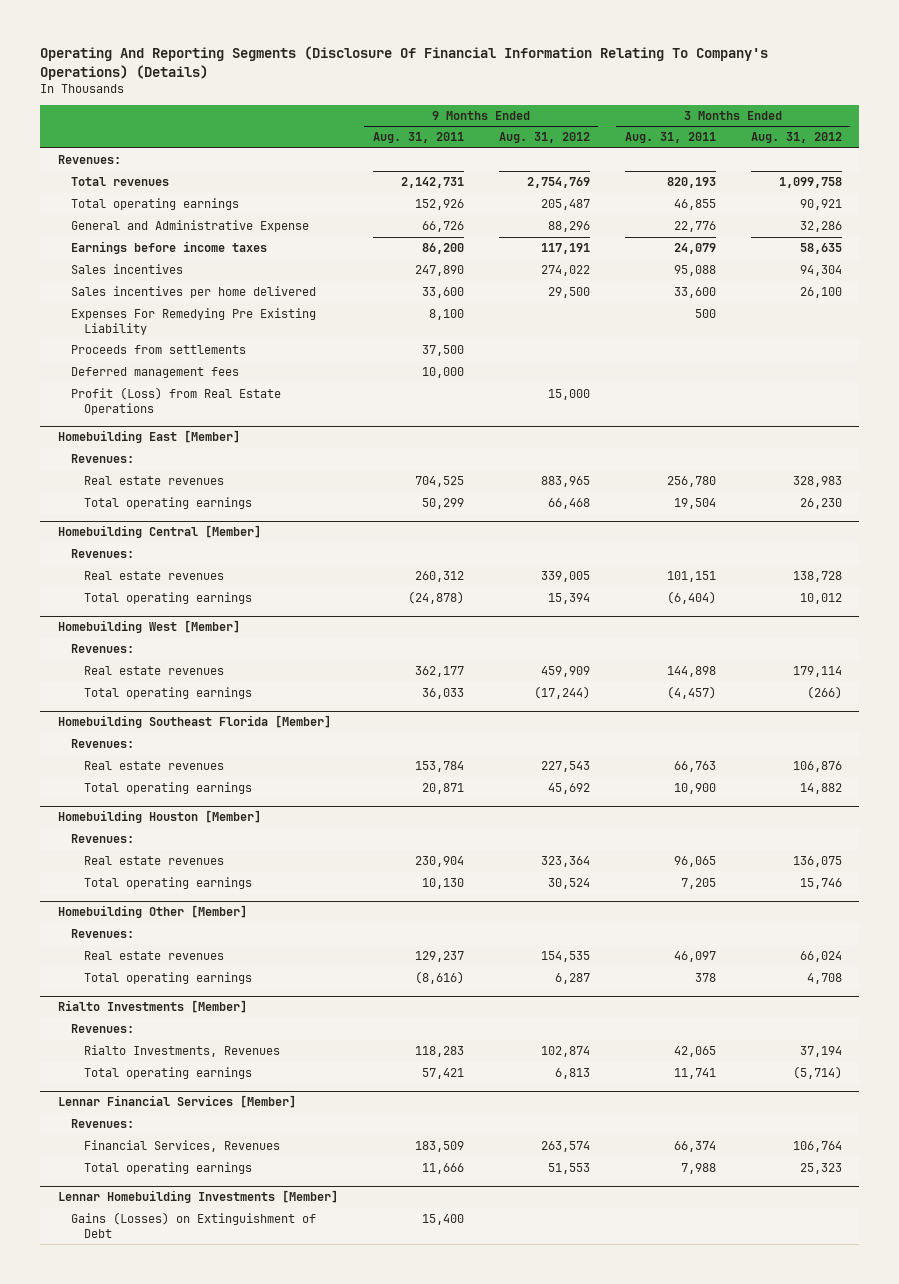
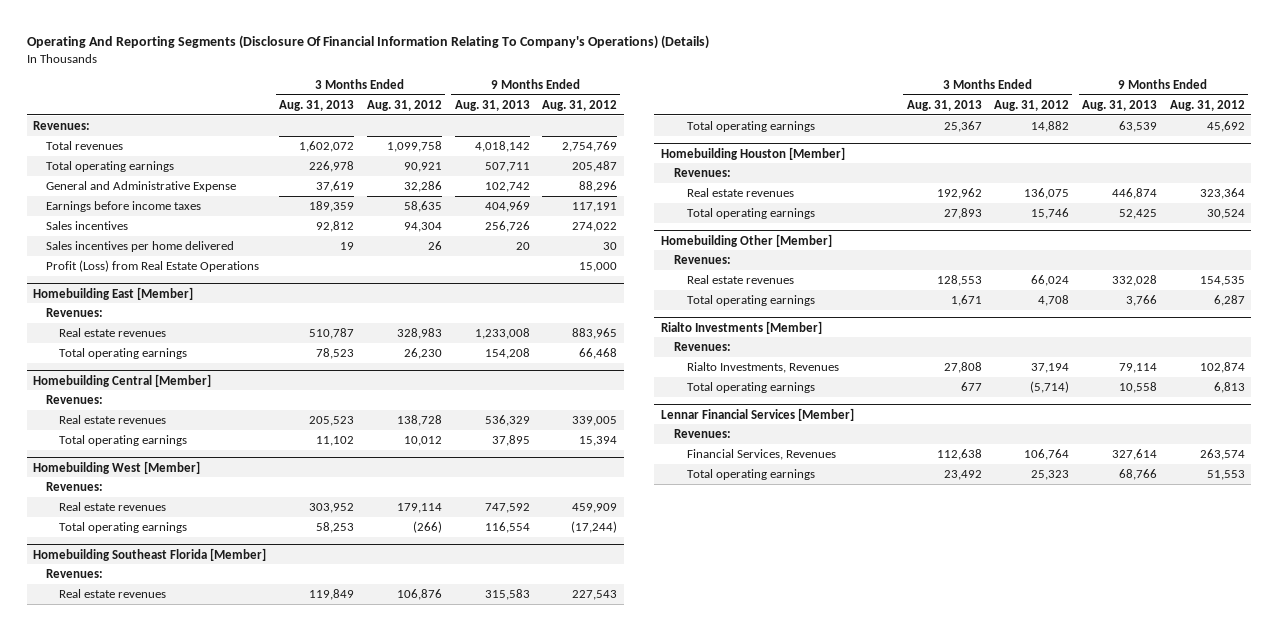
[372,132,464,144] Aug. 31, 2011 -> none
[624,132,716,144] Aug. 31, 2011 -> none
none -> [279,99,355,111] Aug. 31, 2013
none -> [454,99,530,111] Aug. 31, 2013
[70,308,316,335] Expenses For Remedying Pre Existing Liability -> none
[70,345,246,355] Proceeds from settlements -> none
[70,367,239,379] Deferred management fees -> none
[547,287,590,299] 29,500 -> [603,241,618,250] 30
[799,287,842,299] 26,100 -> [427,240,442,250] 26
[57,1190,338,1204] Lennar Homebuilding Investments [Member] -> none
[70,1212,316,1238] Gains (Losses) on Extinguishment of Debt -> none

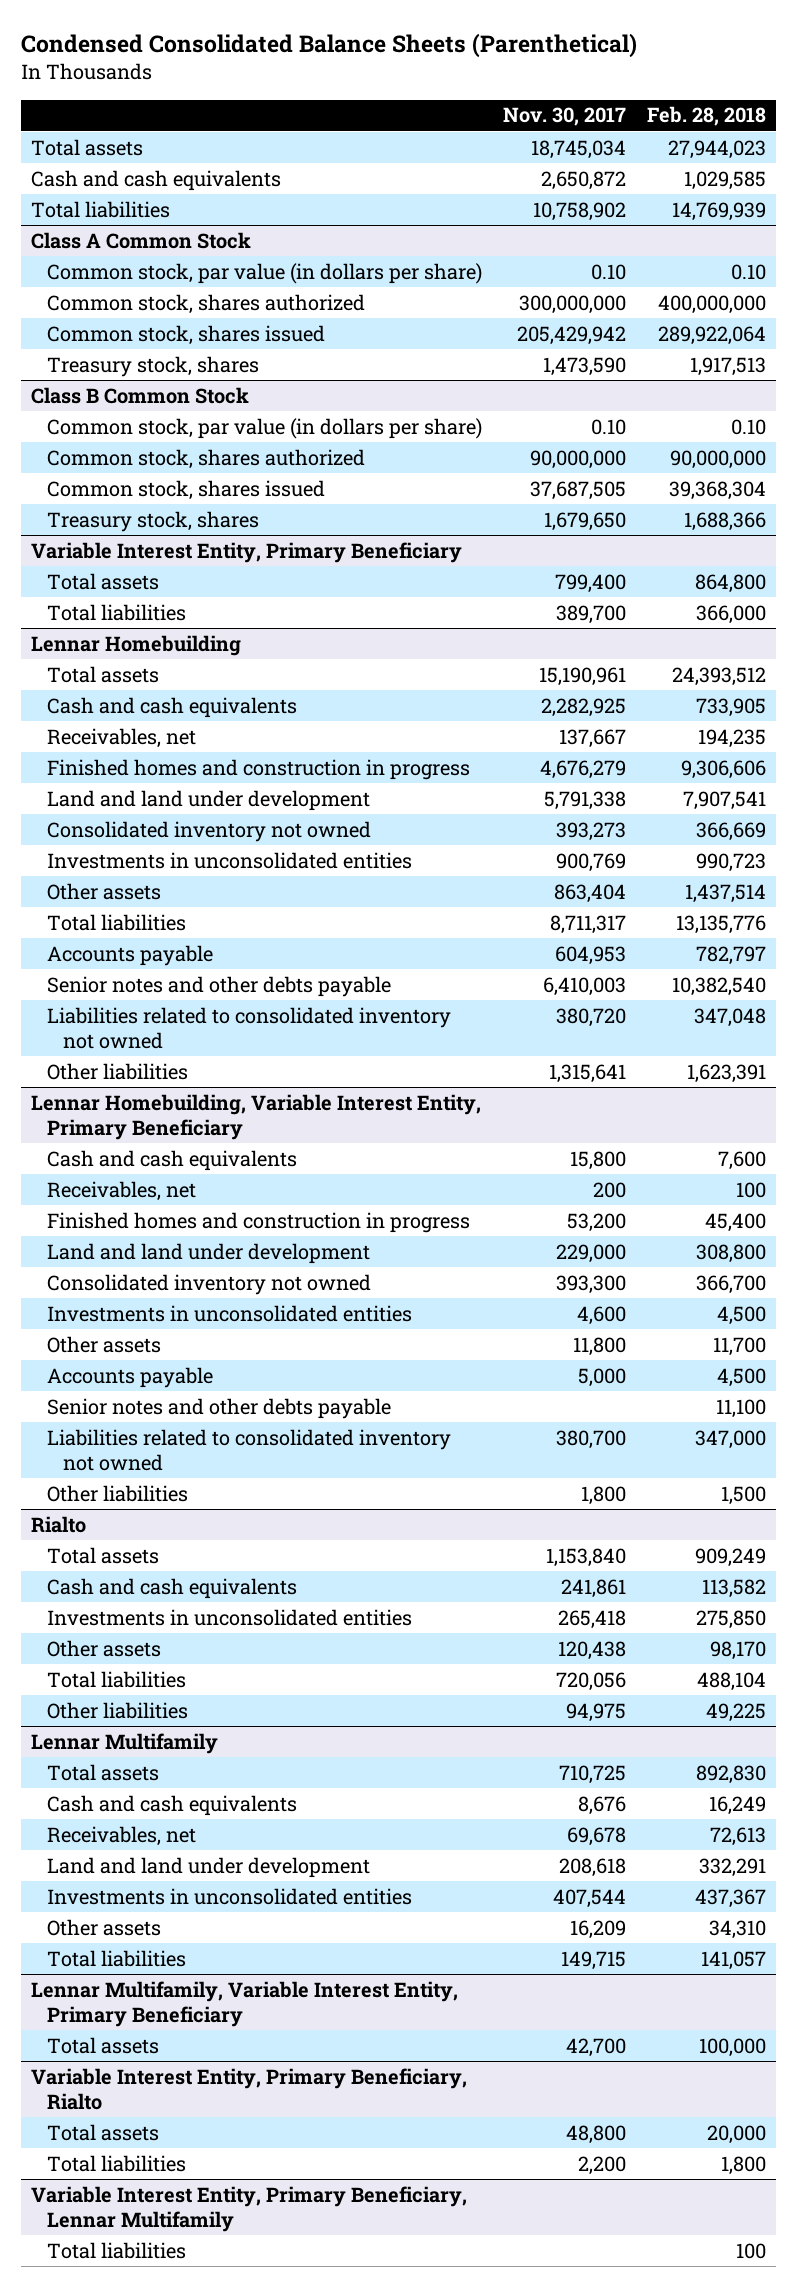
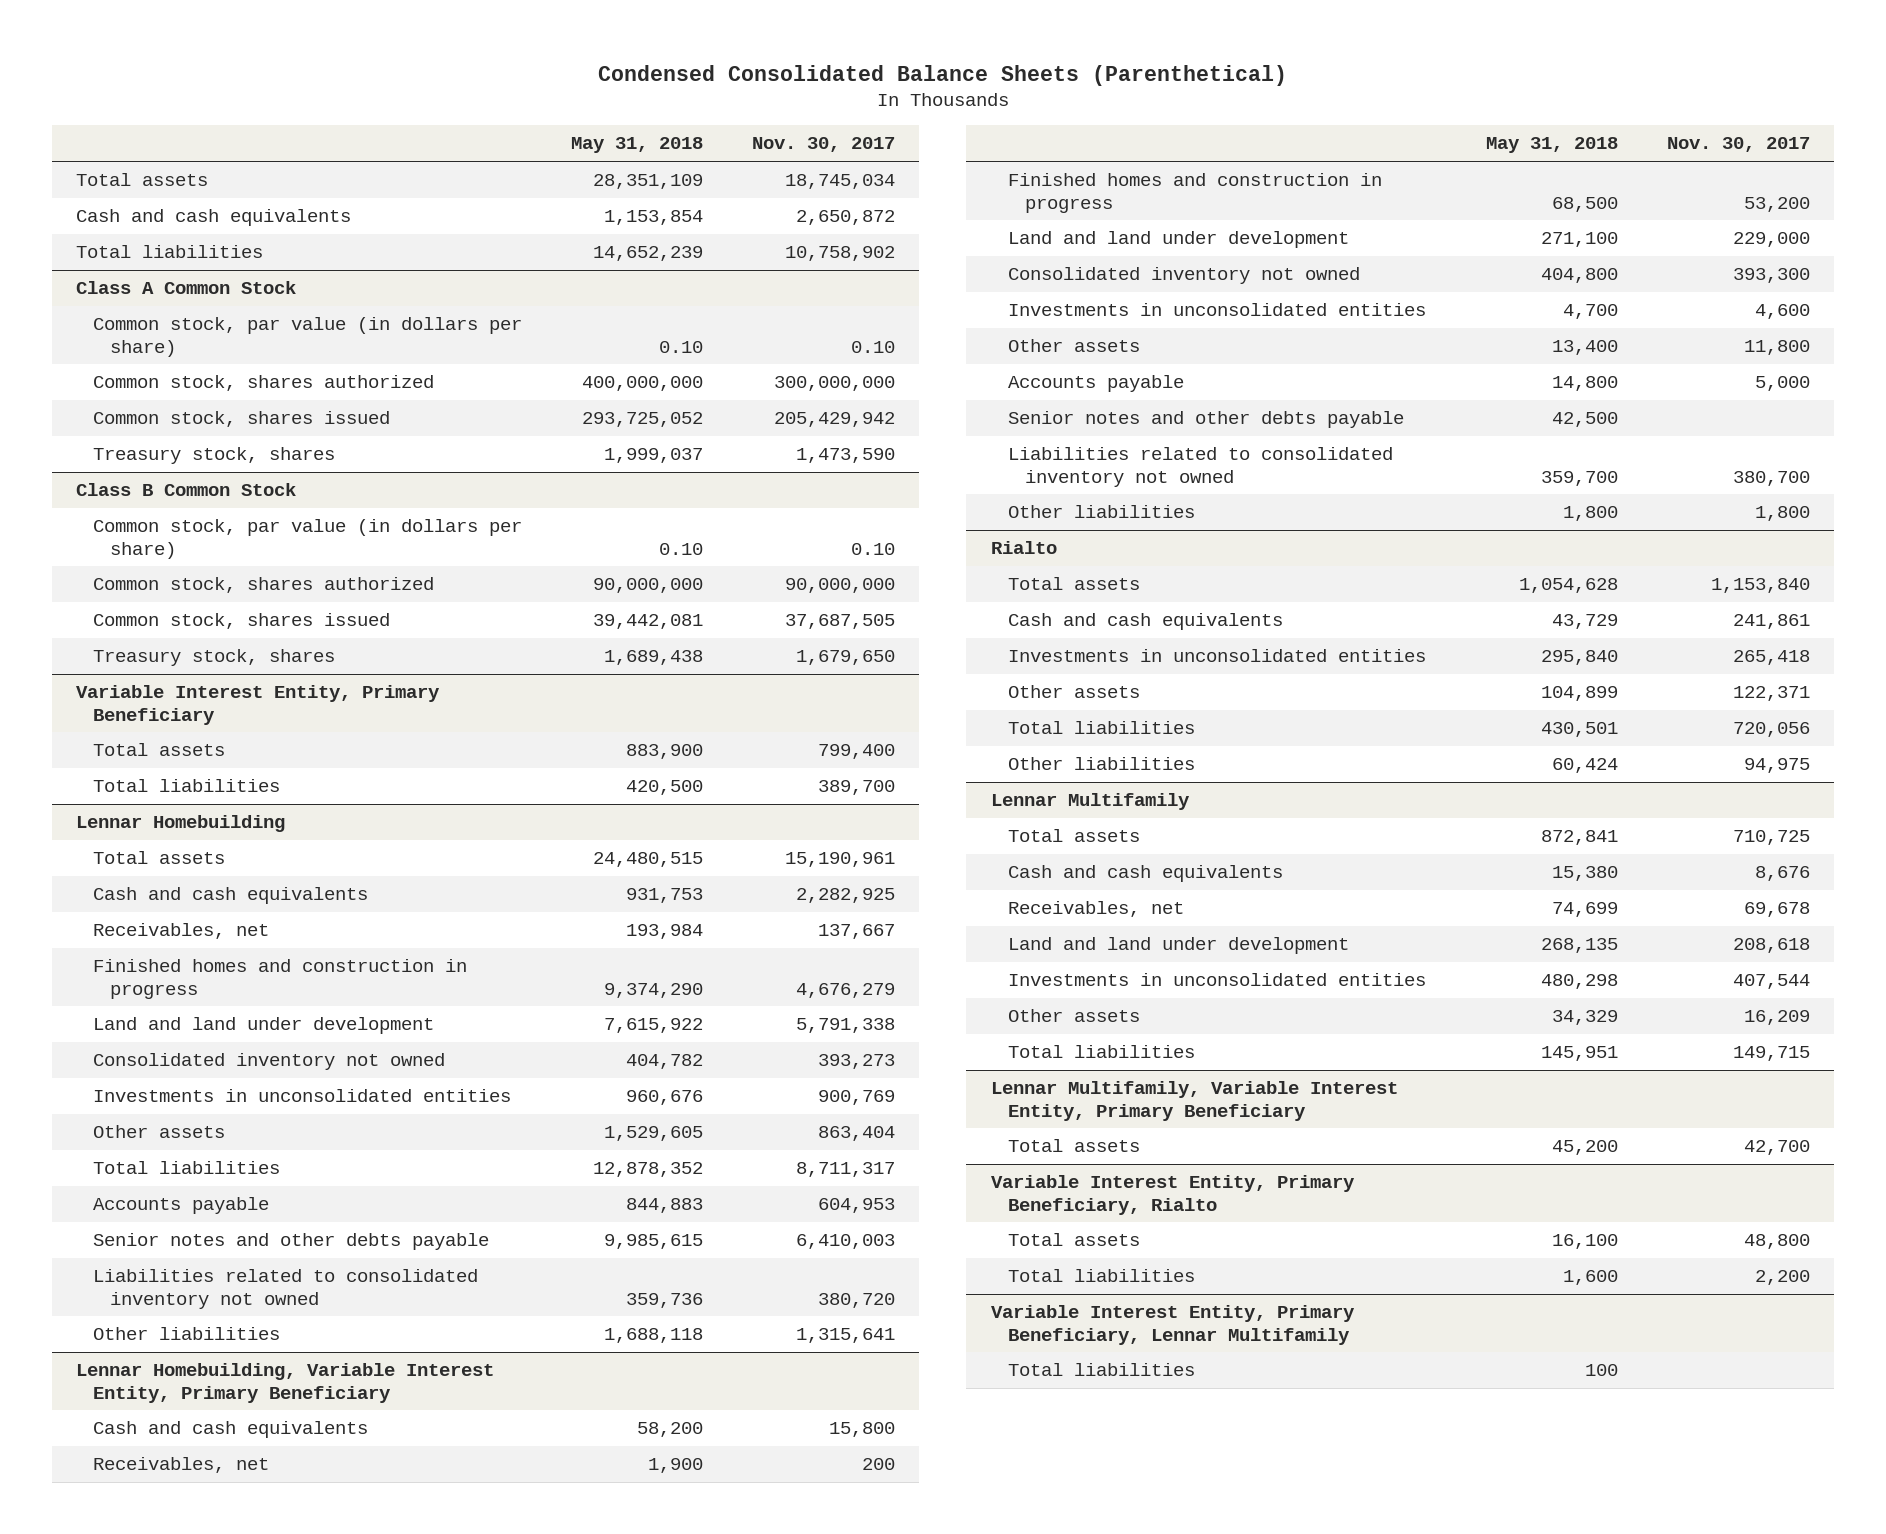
[646,106,766,127] Feb. 28, 2018 -> none
none -> [571,137,704,154] May 31, 2018
[557,1640,626,1660] 120,438 -> [1732,686,1810,702] 122,371

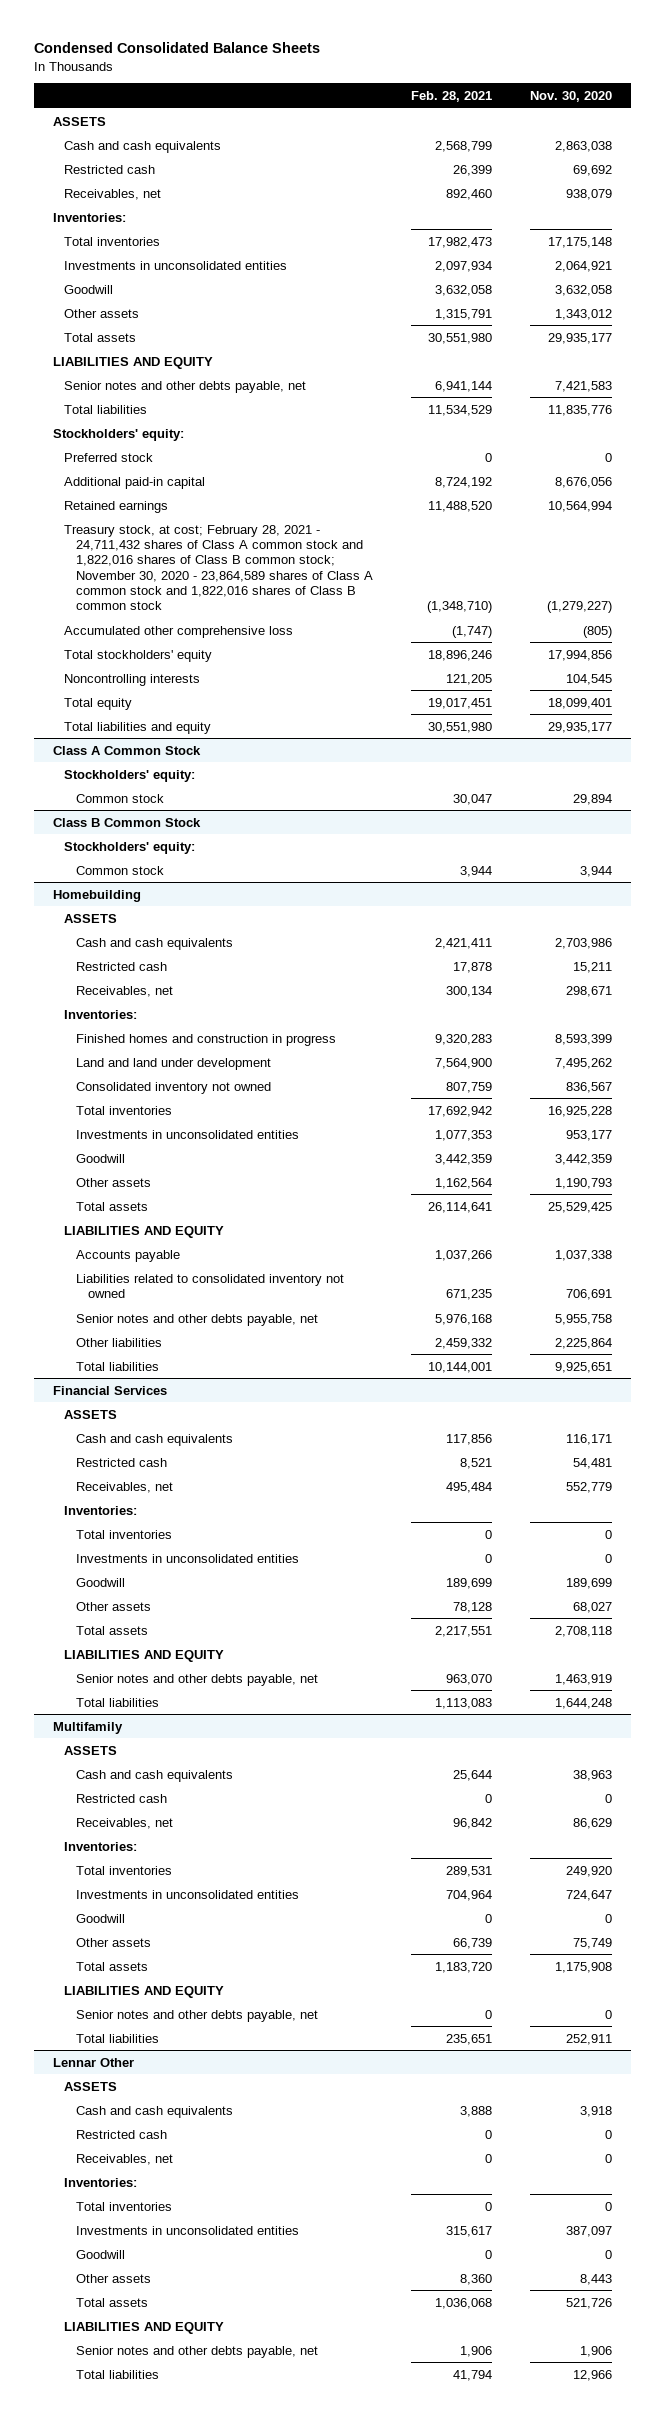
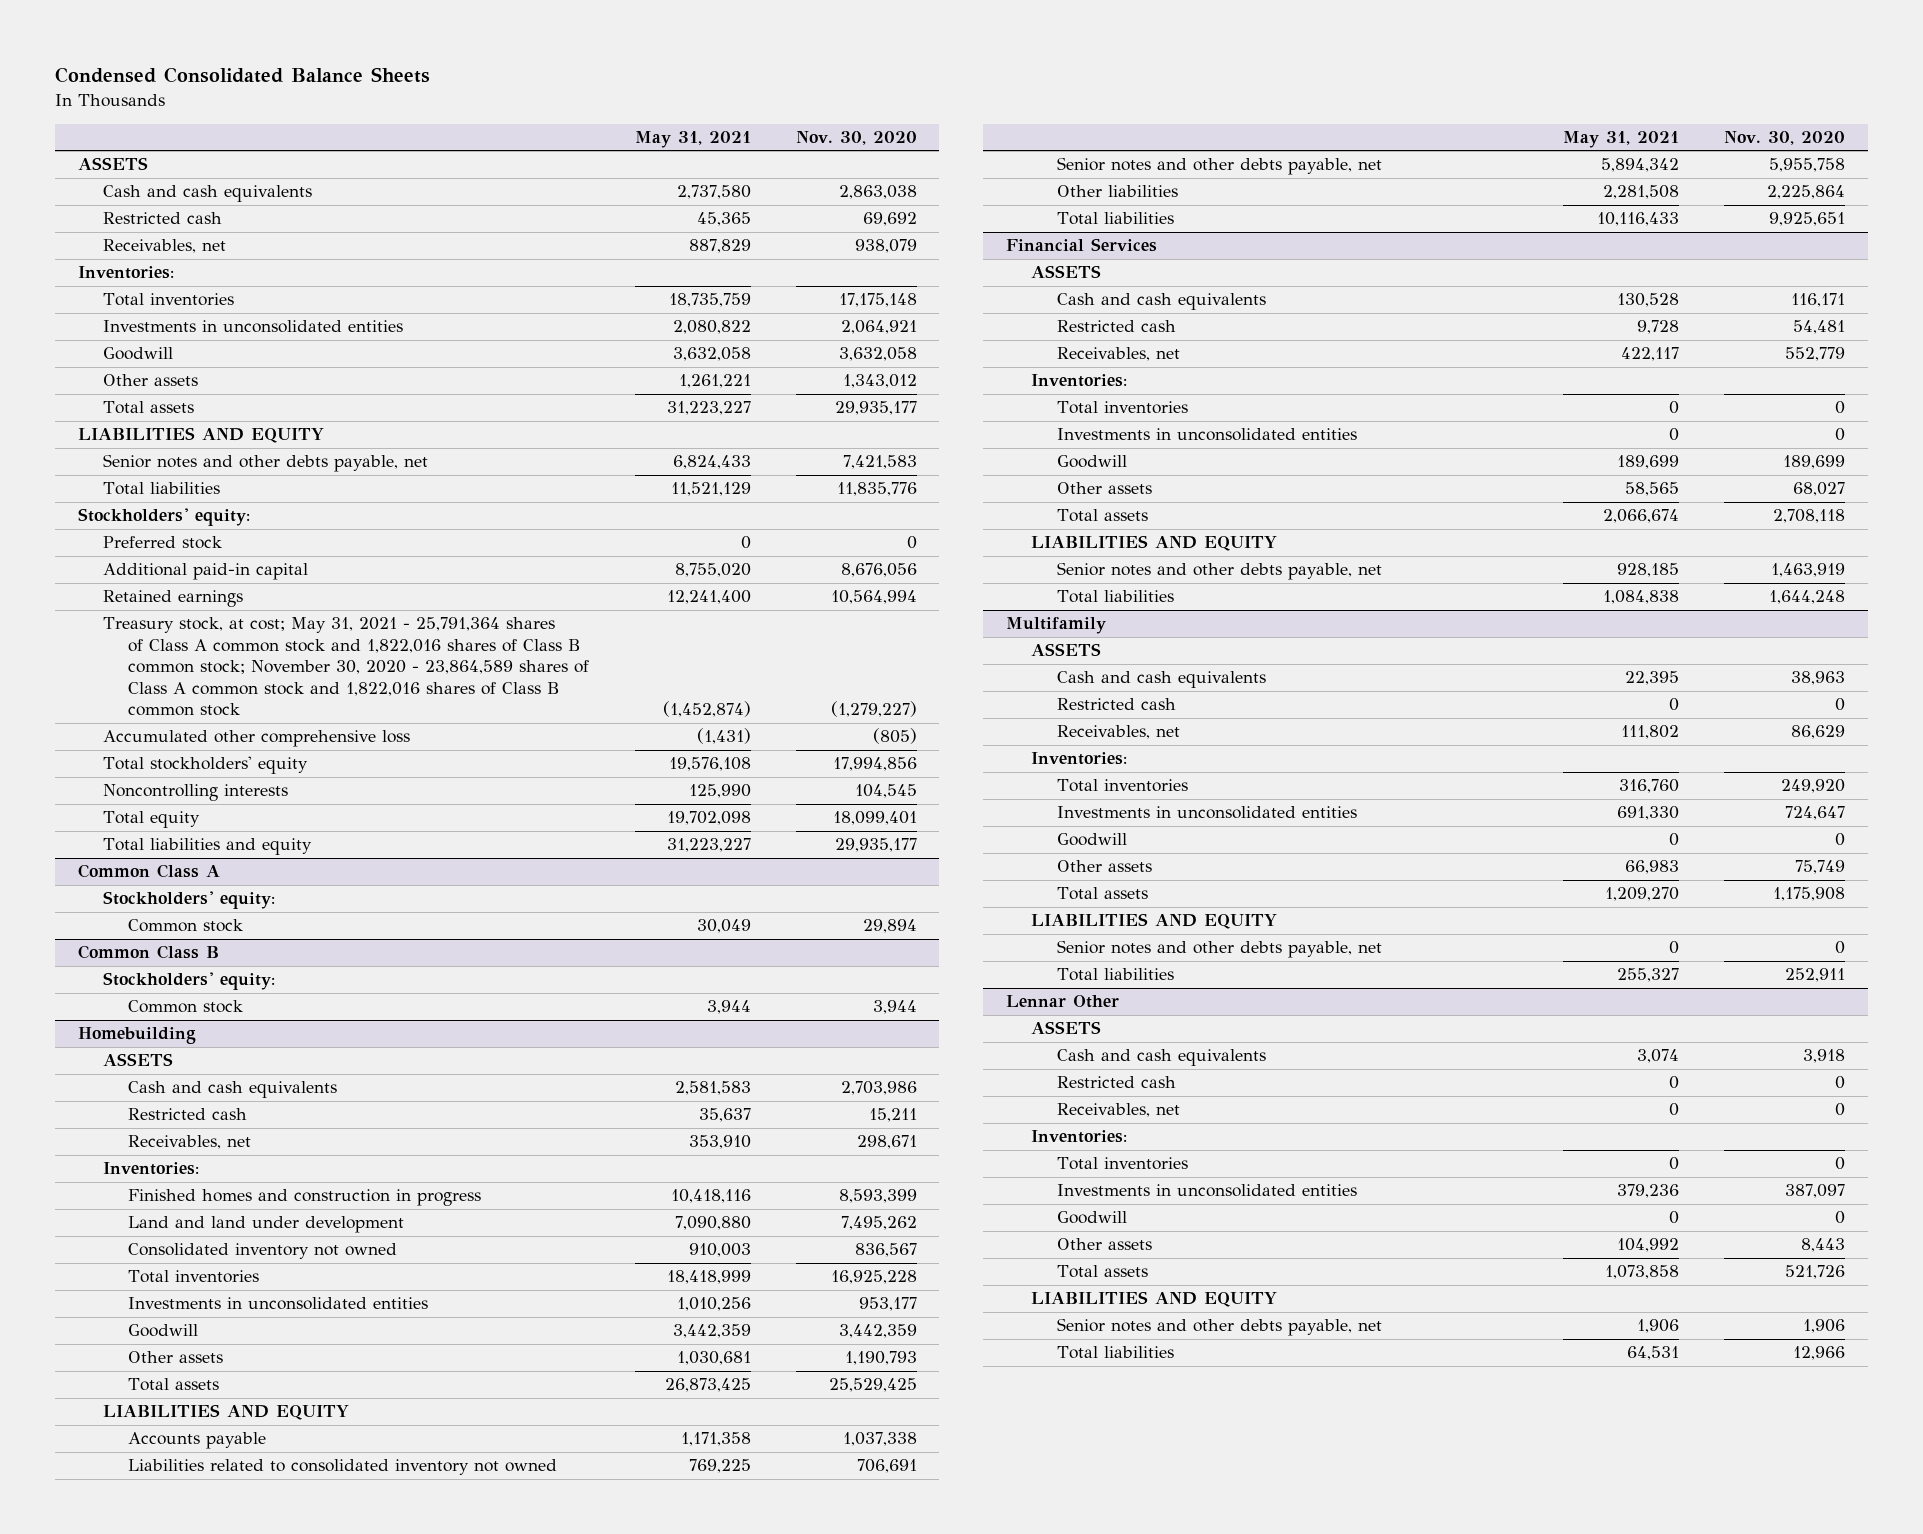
[411,91,493,103] Feb. 28, 2021 -> none
none -> [634,131,751,149] May 31, 2021
[64,524,374,611] Treasury stock, at cost; February 28, 2021 - 24,711,432 shares of Class A common stock and 1,822,016 shares of Class B common stock; November 30, 2020 - 23,864,589 shares of Class A common stock and 1,822,016 shares of Class B common stock -> [102,617,590,717] Treasury stock, at cost; May 31, 2021 - 25,791,364 shares of Class A common stock and 1,822,016 shares of Class B common stock; November 30, 2020 - 23,864,589 shares of Class A common stock and 1,822,016 shares of Class B common stock
[52,745,201,755] Class A Common Stock -> [77,864,220,879] Common Class A
[52,817,201,827] Class B Common Stock -> [77,945,219,960] Common Class B

